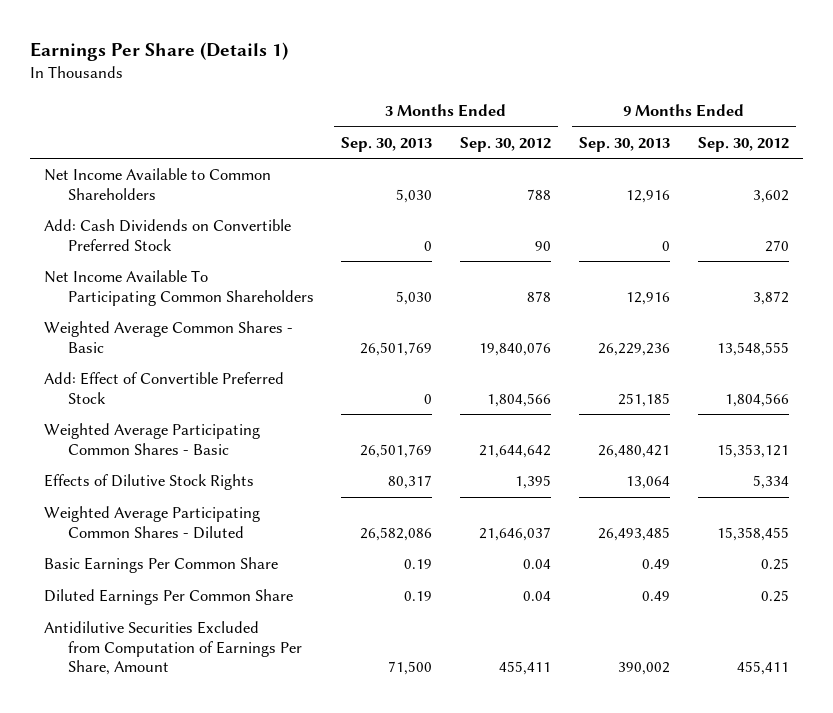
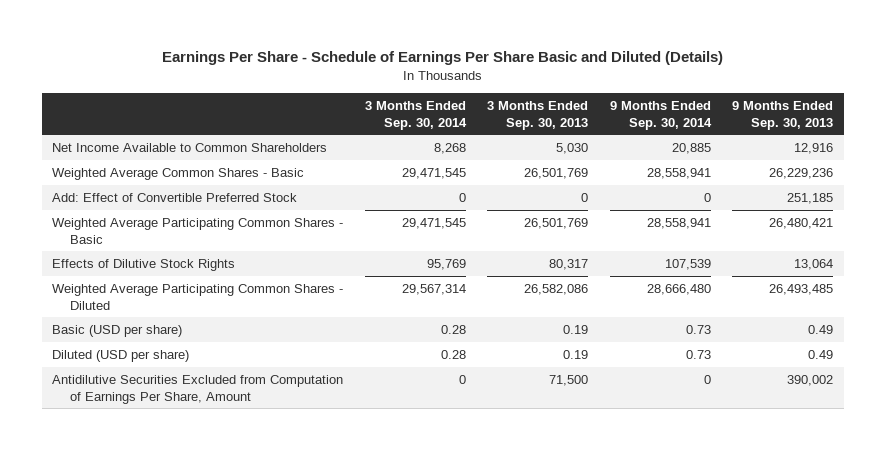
[29,41,288,61] Earnings Per Share (Details 1) -> [161,51,723,66] Earnings Per Share - Schedule of Earnings Per Share Basic and Diluted (Details)
[460,136,552,152] Sep. 30, 2012 -> none
[698,136,790,152] Sep. 30, 2012 -> none
none -> [364,100,467,130] 3 Months Ended Sep. 30, 2014
none -> [609,100,712,130] 9 Months Ended Sep. 30, 2014
[43,219,291,251] Add: Cash Dividends on Convertible Preferred Stock -> none
[43,270,314,306] Net Income Available To Participating Common Shareholders -> none
[43,557,278,574] Basic Earnings Per Common Share -> [52,324,183,337] Basic (USD per share)
[43,589,293,606] Diluted Earnings Per Common Share -> [52,349,190,362] Diluted (USD per share)

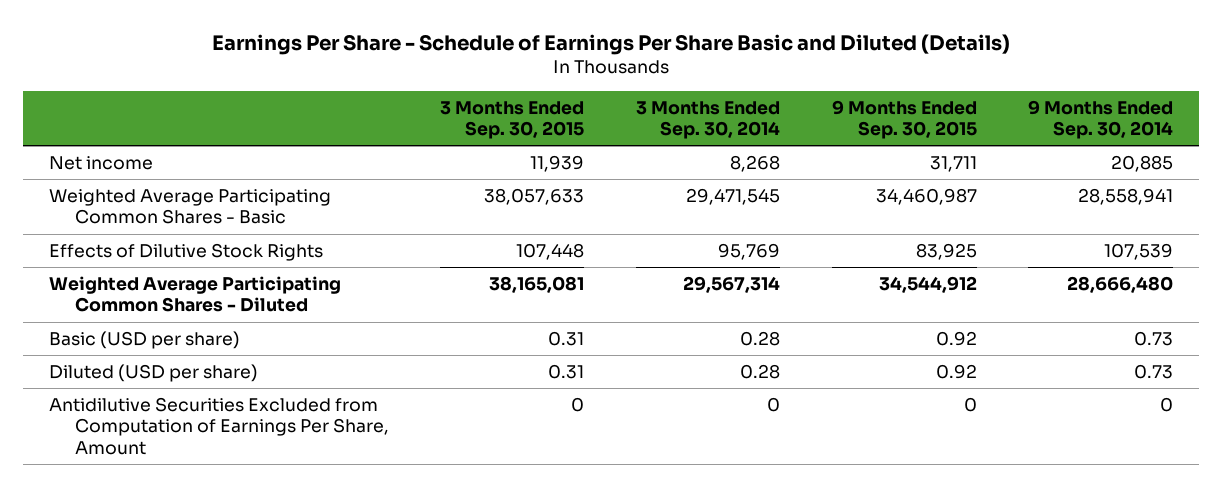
[487,100,589,130] 3 Months Ended Sep. 30, 2013 -> none
[732,100,834,130] 9 Months Ended Sep. 30, 2013 -> none
none -> [440,100,585,139] 3 Months Ended Sep. 30, 2015
none -> [831,99,977,139] 9 Months Ended Sep. 30, 2015
[52,167,305,180] Weighted Average Common Shares - Basic -> none
[52,192,298,202] Add: Effect of Convertible Preferred Stock -> none
[52,142,328,152] Net Income Available to Common Shareholders -> [48,156,153,171] Net income

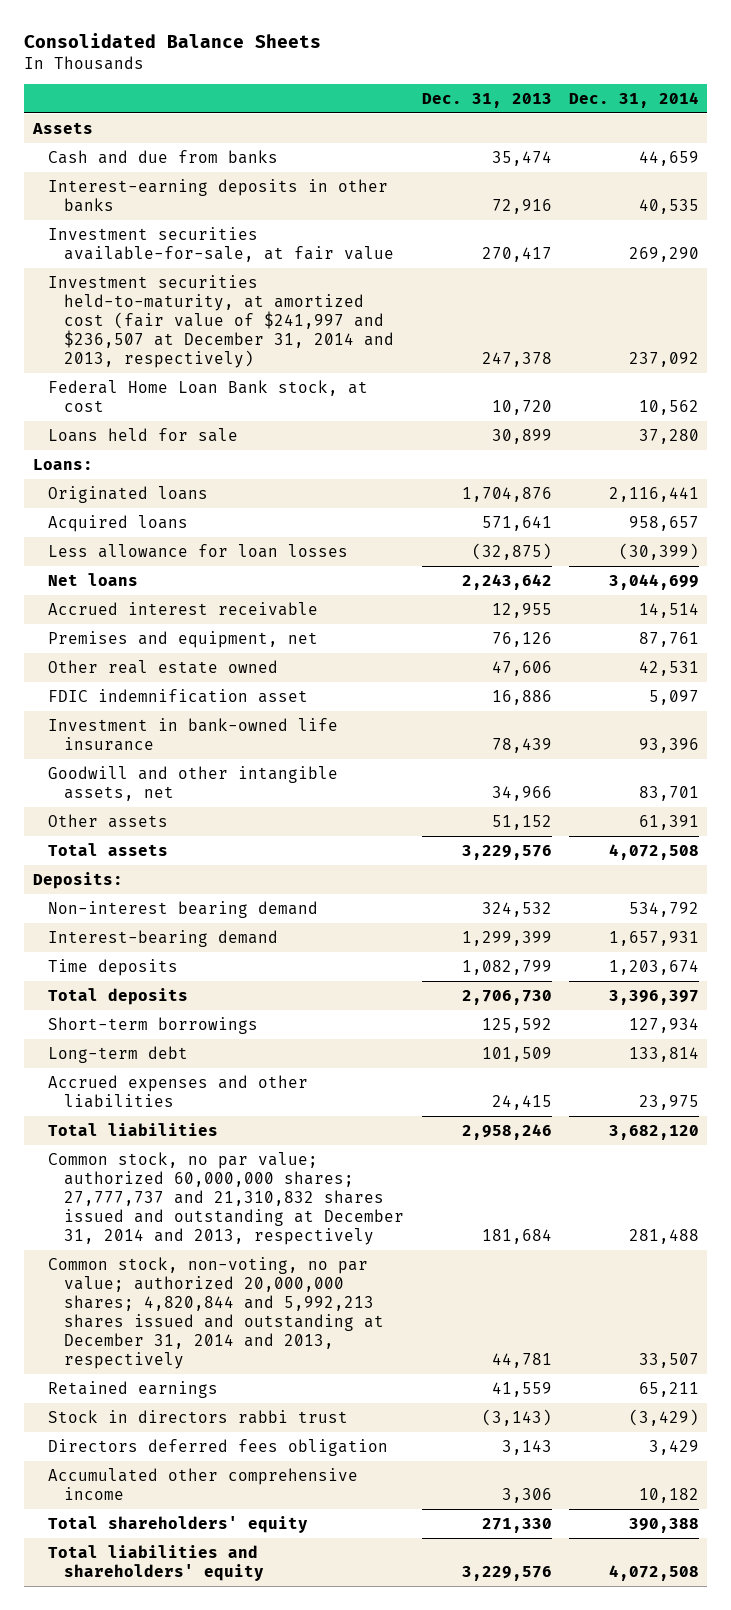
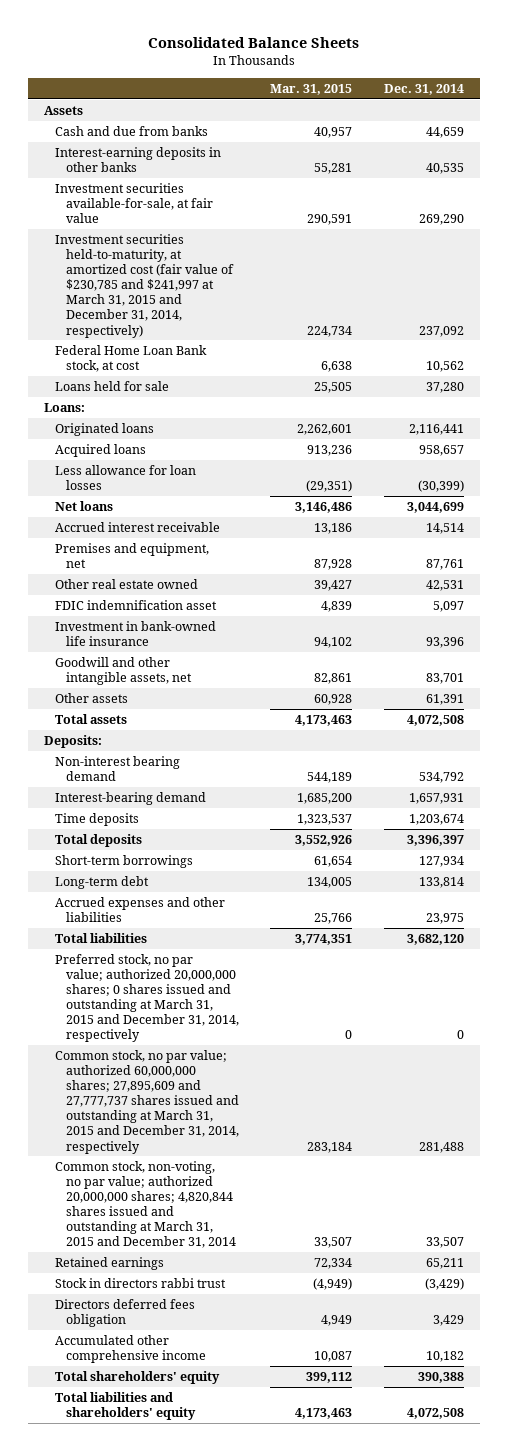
[421,92,552,108] Dec. 31, 2013 -> none
none -> [270,83,353,95] Mar. 31, 2015
[48,274,395,369] Investment securities held-to-maturity, at amortized cost (fair value of $241,997 and $236,507 at December 31, 2014 and 2013, respectively) -> [54,234,234,338] Investment securities held-to-maturity, at amortized cost (fair value of $230,785 and $241,997 at March 31, 2015 and December 31, 2014, respectively)
none -> [54,954,239,1043] Preferred stock, no par value; authorized 20,000,000 shares; 0 shares issued and outstanding at March 31, 2015 and December 31, 2014, respectively
[48,1151,405,1246] Common stock, no par value; authorized 60,000,000 shares; 27,777,737 and 21,310,832 shares issued and outstanding at December 31, 2014 and 2013, respectively -> [54,1050,239,1154] Common stock, no par value; authorized 60,000,000 shares; 27,895,609 and 27,777,737 shares issued and outstanding at March 31, 2015 and December 31, 2014, respectively
[48,1256,385,1370] Common stock, non-voting, no par value; authorized 20,000,000 shares; 4,820,844 and 5,992,213 shares issued and outstanding at December 31, 2014 and 2013, respectively -> [54,1161,236,1249] Common stock, non-voting, no par value; authorized 20,000,000 shares; 4,820,844 shares issued and outstanding at March 31, 2015 and December 31, 2014

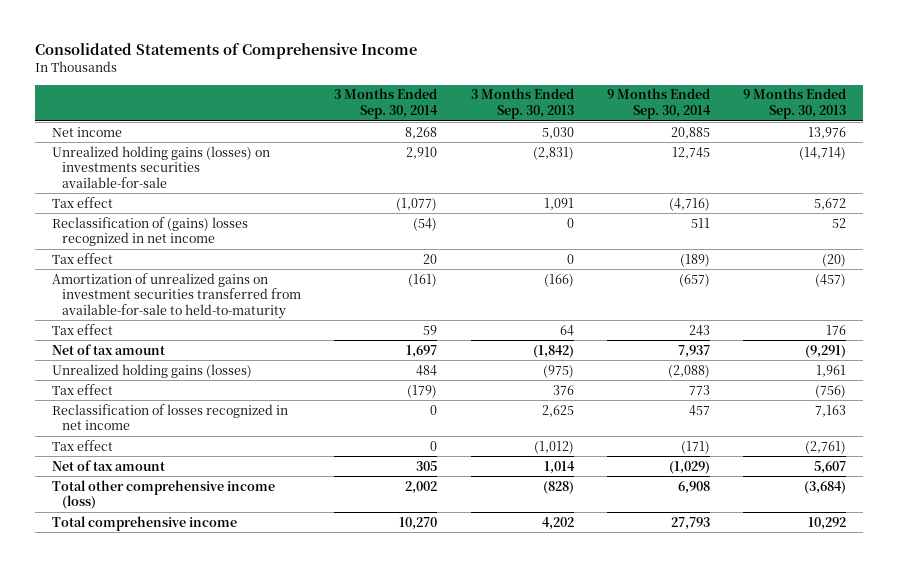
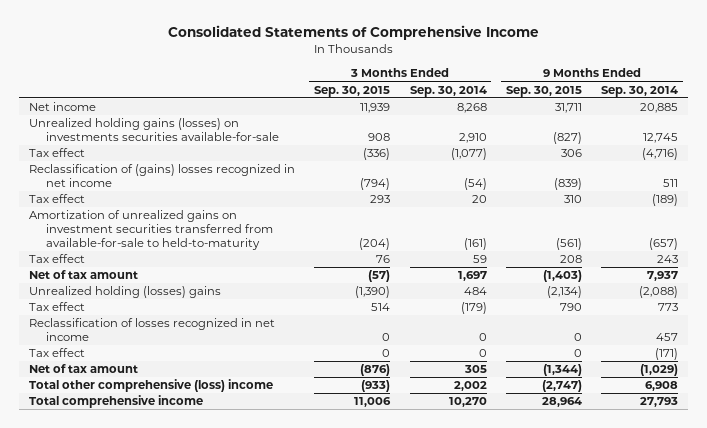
[470,88,574,120] 3 Months Ended Sep. 30, 2013 -> none
[743,88,847,120] 9 Months Ended Sep. 30, 2013 -> none
none -> [314,85,391,97] Sep. 30, 2015
none -> [505,85,582,97] Sep. 30, 2015
[52,363,253,378] Unrealized holding gains (losses) -> [28,286,221,299] Unrealized holding (losses) gains
[52,479,276,510] Total other comprehensive income (loss) -> [28,379,273,393] Total other comprehensive (loss) income

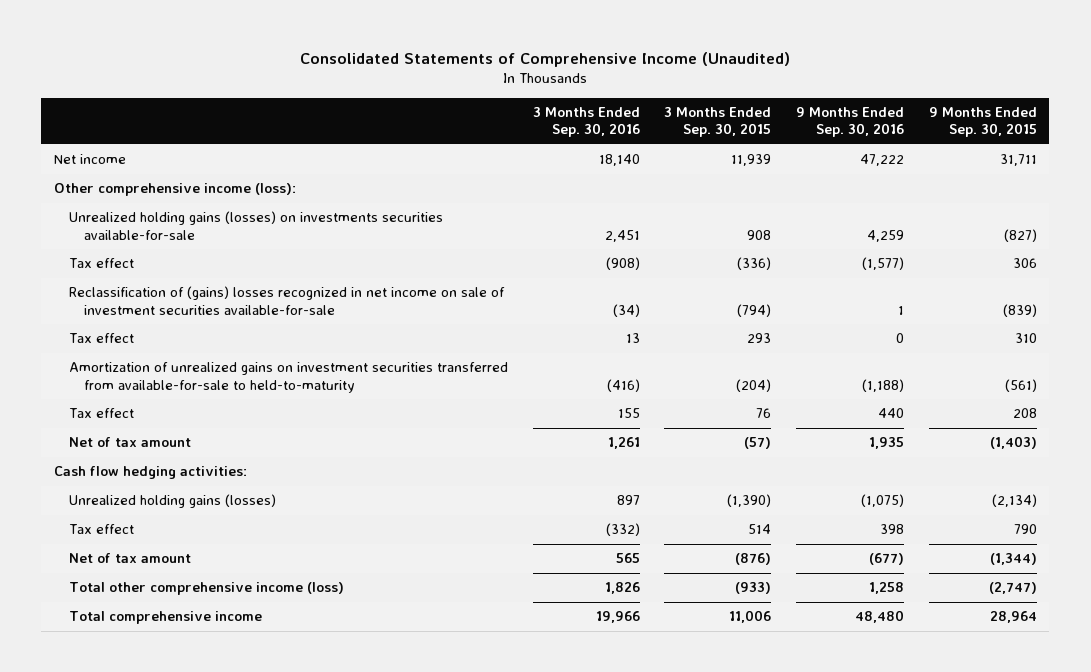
[167,25,539,41] Consolidated Statements of Comprehensive Income -> [300,51,791,67] Consolidated Statements of Comprehensive Income (Unaudited)
[409,85,487,97] Sep. 30, 2014 -> none
[601,85,679,97] Sep. 30, 2014 -> none
none -> [532,106,640,138] 3 Months Ended Sep. 30, 2016
none -> [796,106,905,138] 9 Months Ended Sep. 30, 2016
none -> [53,183,296,197] Other comprehensive income (loss):
[28,164,295,188] Reclassification of (gains) losses recognized in net income -> [69,286,506,315] Reclassification of (gains) losses recognized in net income on sale of investment securities available-for-sale
none -> [53,466,247,480] Cash flow hedging activities:
[28,286,221,299] Unrealized holding (losses) gains -> [69,494,277,509] Unrealized holding gains (losses)
[28,318,275,342] Reclassification of losses recognized in net income -> none
[28,348,85,358] Tax effect -> none
[28,379,273,393] Total other comprehensive (loss) income -> [69,582,345,596] Total other comprehensive income (loss)

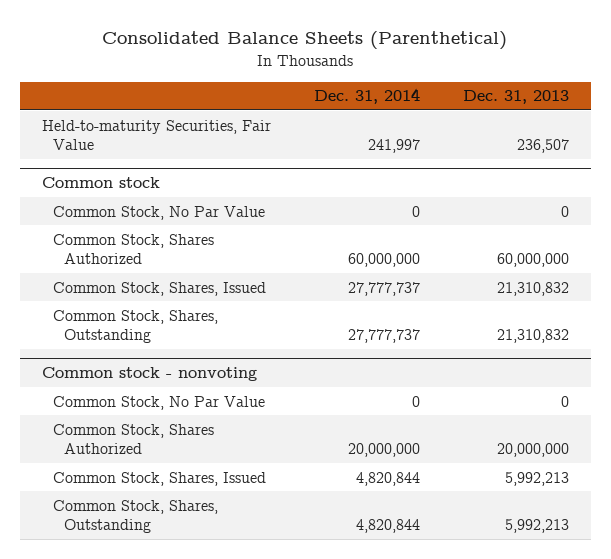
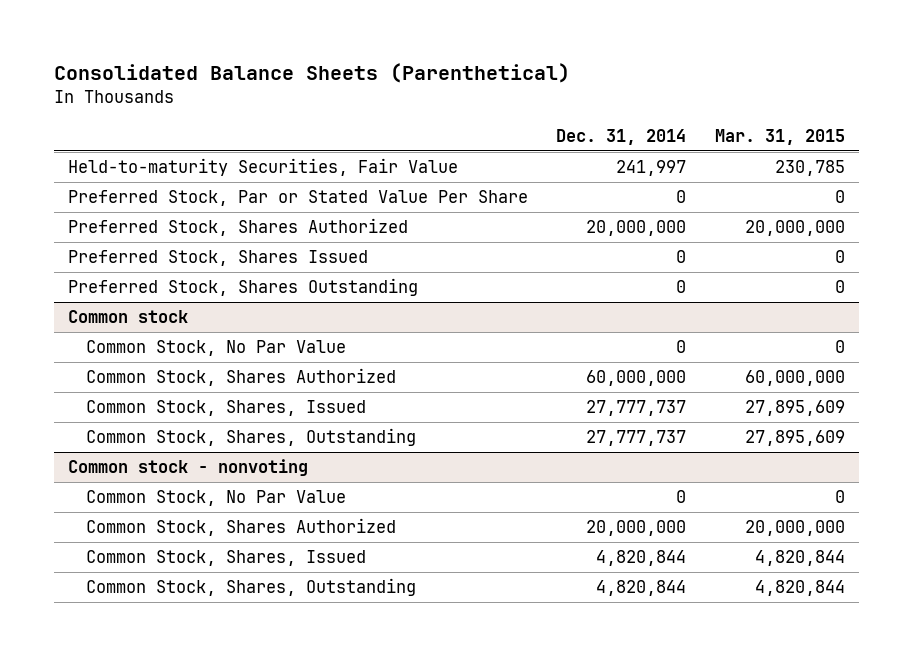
[463,90,570,105] Dec. 31, 2013 -> none
none -> [714,128,845,145] Mar. 31, 2015
none -> [67,190,528,207] Preferred Stock, Par or Stated Value Per Share
none -> [67,218,408,237] Preferred Stock, Shares Authorized
none -> [67,250,368,267] Preferred Stock, Shares Issued
none -> [67,278,418,297] Preferred Stock, Shares Outstanding

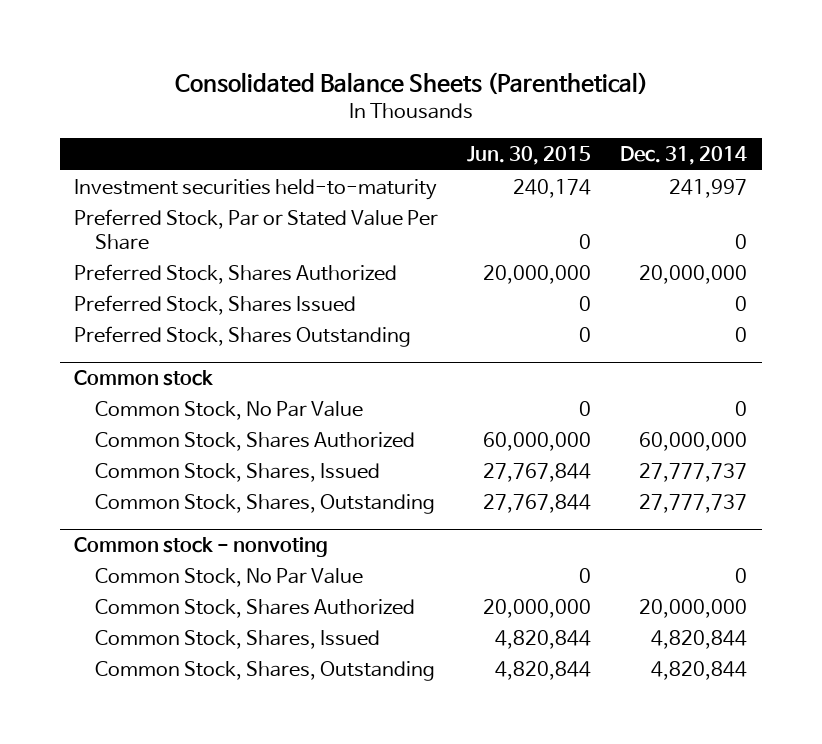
[714,128,845,145] Mar. 31, 2015 -> none
none -> [467,146,592,166] Jun. 30, 2015
[67,158,458,177] Held-to-maturity Securities, Fair Value -> [74,178,438,200] Investment securities held-to-maturity

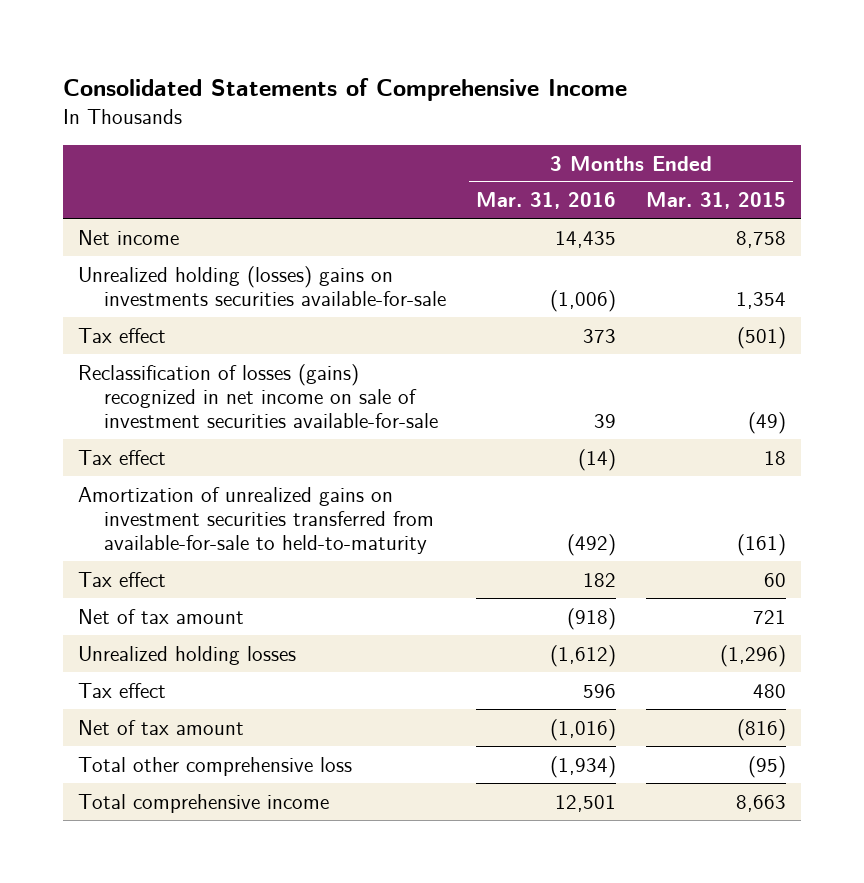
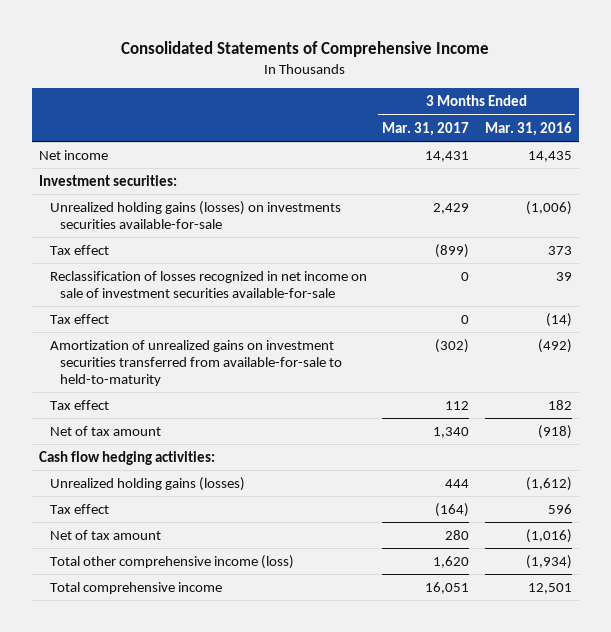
[645,192,786,210] Mar. 31, 2015 -> none
none -> [382,121,470,136] Mar. 31, 2017
none -> [39,174,178,186] Investment securities:
[77,265,447,306] Unrealized holding (losses) gains on investments securities available-for-sale -> [49,200,341,229] Unrealized holding gains (losses) on investments securities available-for-sale
[77,363,439,429] Reclassification of losses (gains) recognized in net income on sale of investment securities available-for-sale -> [49,270,367,298] Reclassification of losses recognized in net income on sale of investment securities available-for-sale
none -> [39,450,216,465] Cash flow hedging activities:
[77,645,296,665] Unrealized holding losses -> [49,476,245,491] Unrealized holding gains (losses)
[77,756,352,776] Total other comprehensive loss -> [49,554,294,569] Total other comprehensive income (loss)

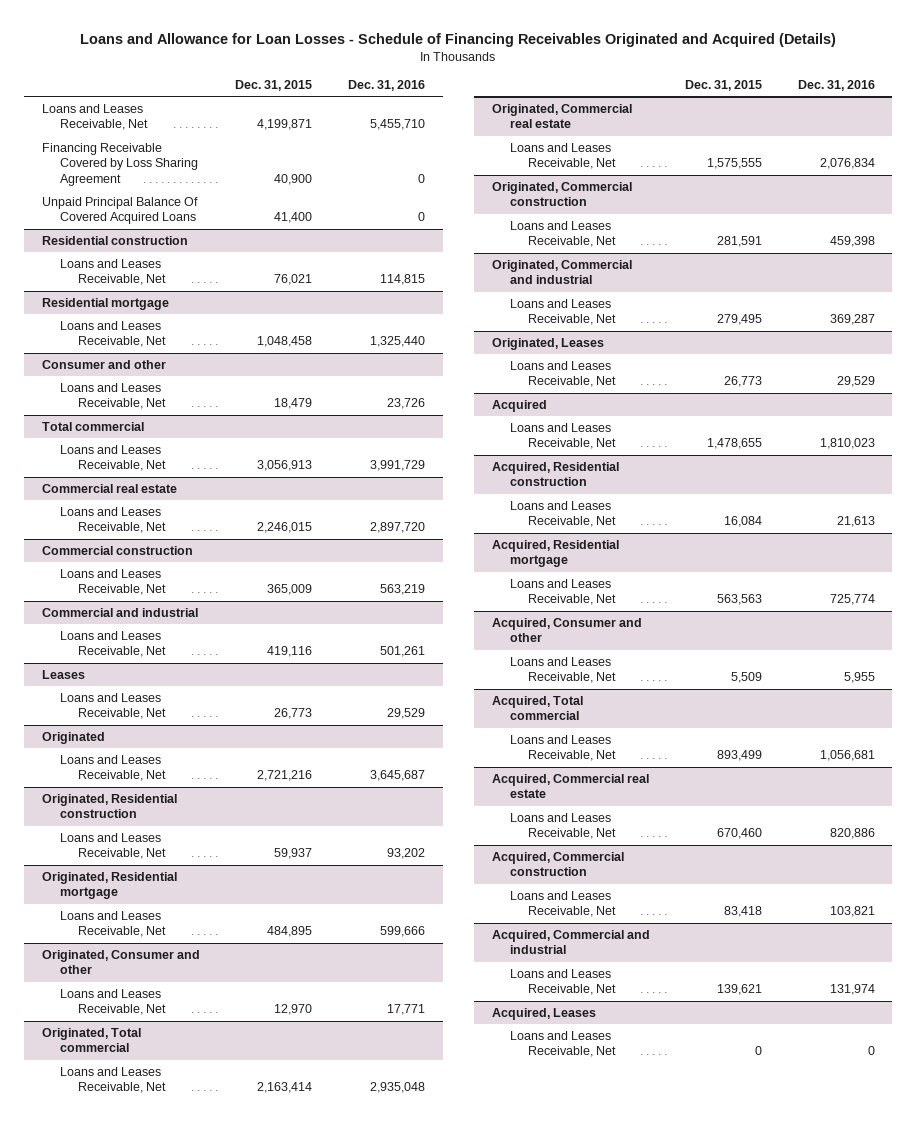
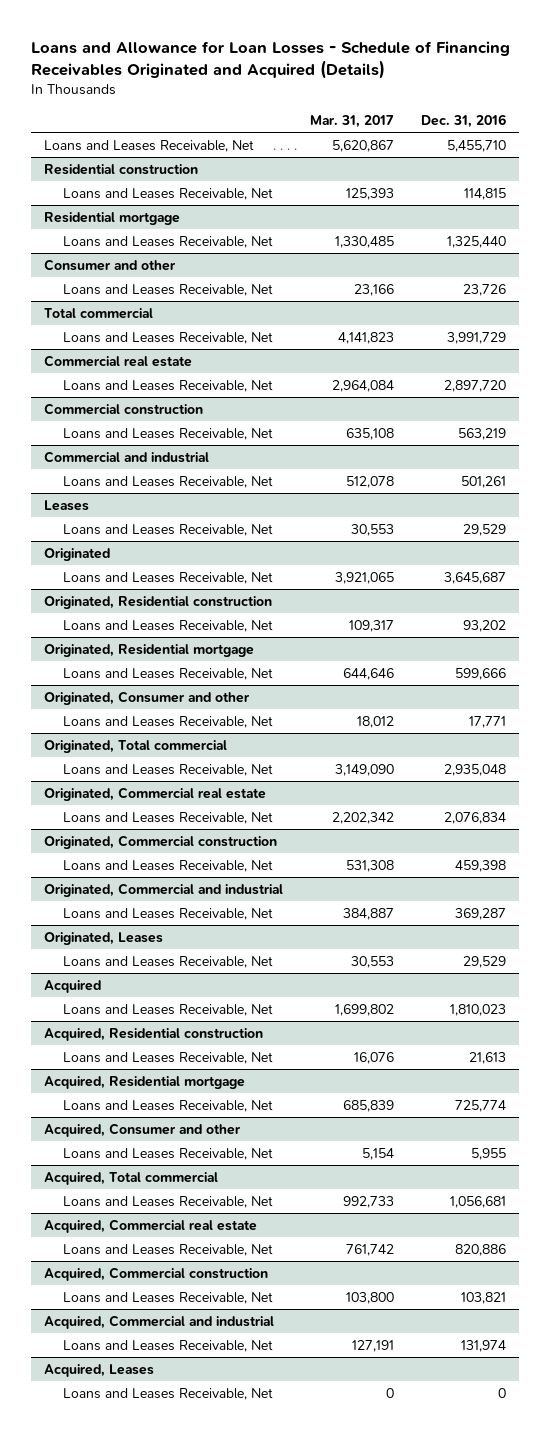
[235,79,313,91] Dec. 31, 2015 -> none
none -> [309,115,394,129] Mar. 31, 2017
[41,142,199,186] Financing Receivable Covered by Loss Sharing Agreement -> none
[41,196,198,225] Unpaid Principal Balance Of Covered Acquired Loans -> none

